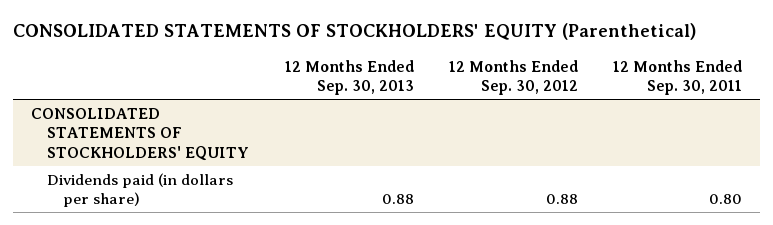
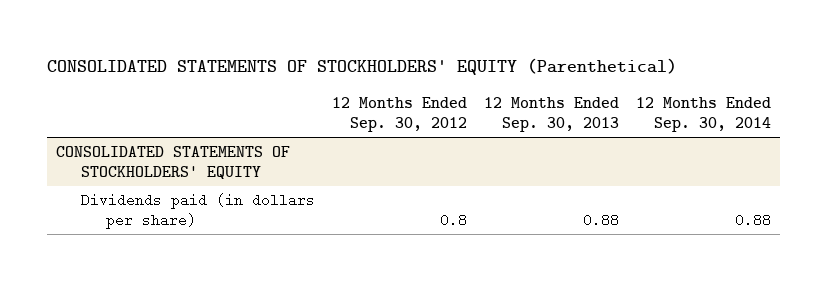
[613,59,743,96] 12 Months Ended Sep. 30, 2011 -> none
none -> [636,96,772,133] 12 Months Ended Sep. 30, 2014
[545,194,578,205] 0.88 -> [440,213,468,228] 0.8

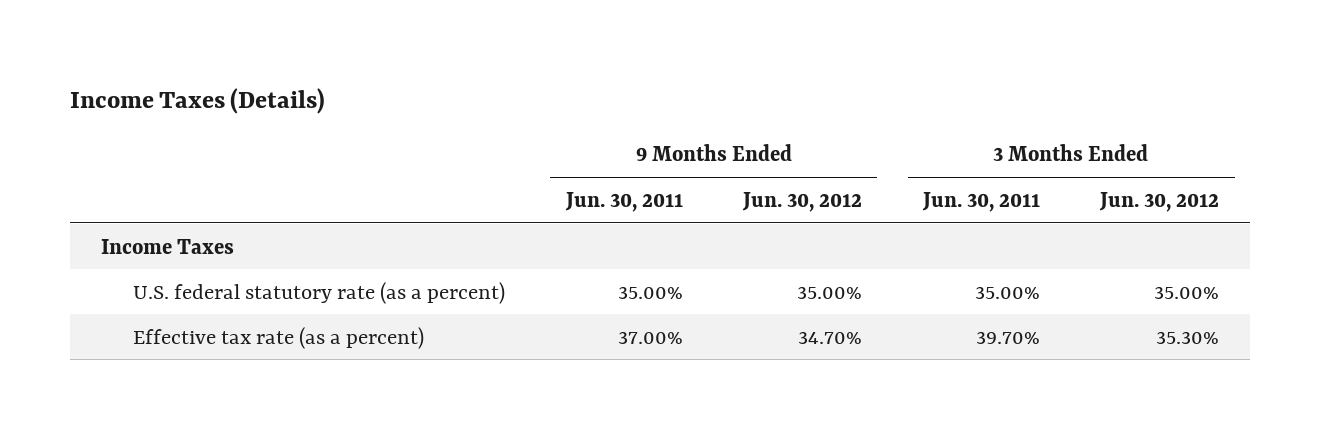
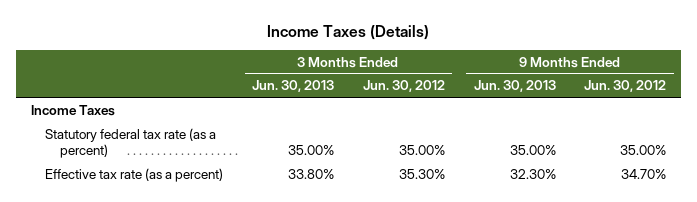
[564,191,683,212] Jun. 30, 2011 -> none
[921,191,1040,212] Jun. 30, 2011 -> none
none -> [251,80,334,93] Jun. 30, 2013
none -> [473,80,556,93] Jun. 30, 2013
[132,281,505,304] U.S. federal statutory rate (as a percent) -> [45,127,217,158] Statutory federal tax rate (as a percent)

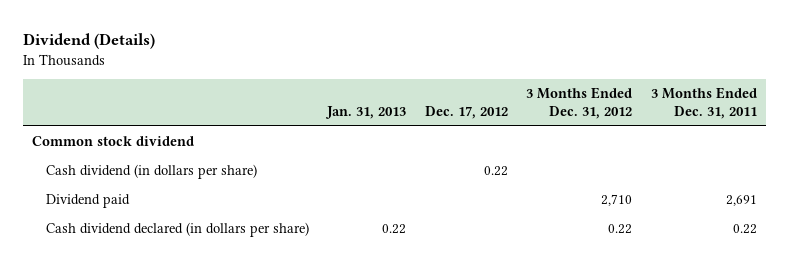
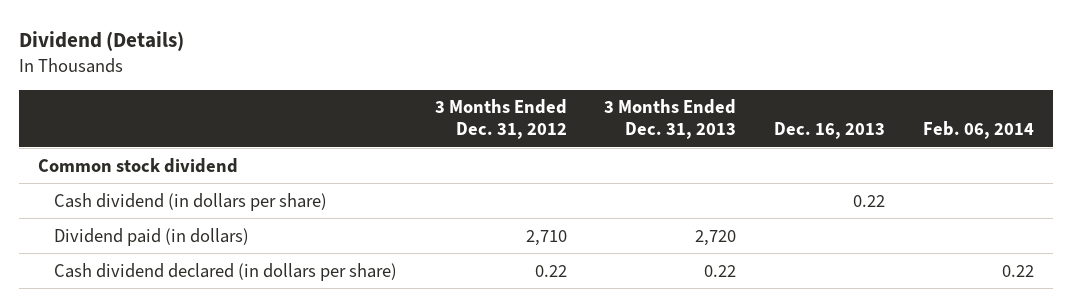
[325,106,407,120] Jan. 31, 2013 -> none
[424,106,508,120] Dec. 17, 2012 -> none
[651,87,758,120] 3 Months Ended Dec. 31, 2011 -> none
none -> [604,99,737,140] 3 Months Ended Dec. 31, 2013
none -> [774,122,886,140] Dec. 16, 2013
none -> [923,121,1035,140] Feb. 06, 2014
[45,194,130,209] Dividend paid -> [53,227,249,246] Dividend paid (in dollars)

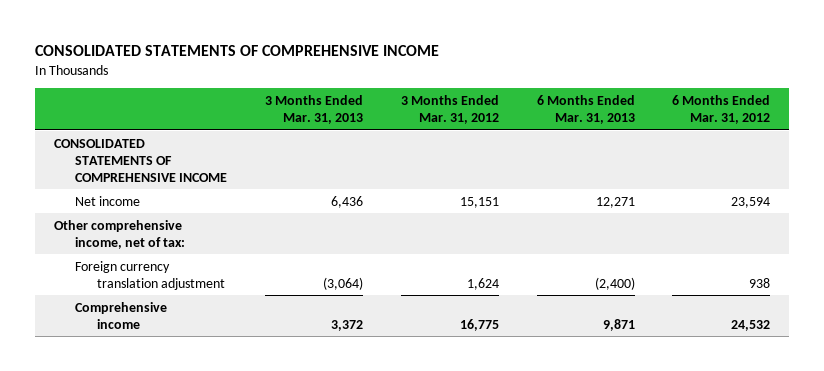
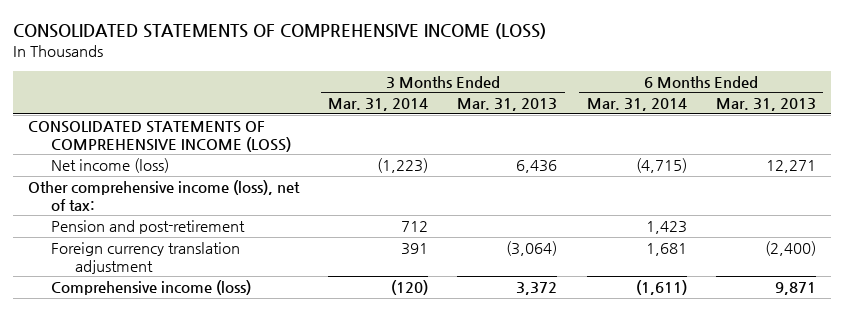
[34,45,439,57] CONSOLIDATED STATEMENTS OF COMPREHENSIVE INCOME -> [13,23,547,40] CONSOLIDATED STATEMENTS OF COMPREHENSIVE INCOME (LOSS)
[400,95,499,125] 3 Months Ended Mar. 31, 2012 -> none
[672,95,771,125] 6 Months Ended Mar. 31, 2012 -> none
none -> [328,98,429,112] Mar. 31, 2014
none -> [586,98,687,112] Mar. 31, 2014
[53,138,228,182] CONSOLIDATED STATEMENTS OF COMPREHENSIVE INCOME -> [27,120,292,152] CONSOLIDATED STATEMENTS OF COMPREHENSIVE INCOME (LOSS)
[75,195,141,206] Net income -> [51,157,170,173] Net income (loss)
[53,219,186,249] Other comprehensive income, net of tax: -> [27,179,300,211] Other comprehensive income (loss), net of tax:
none -> [51,219,246,234] Pension and post-retirement
[75,301,168,329] Comprehensive income -> [51,279,252,295] Comprehensive income (loss)

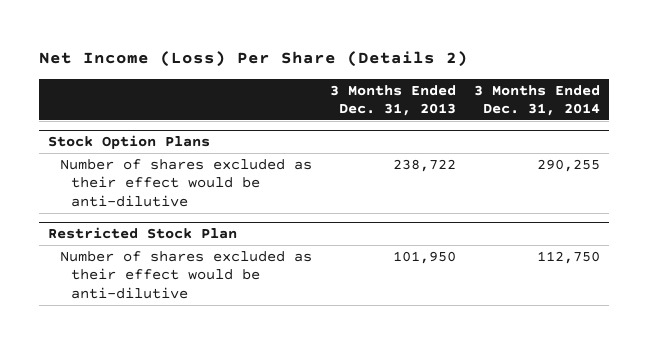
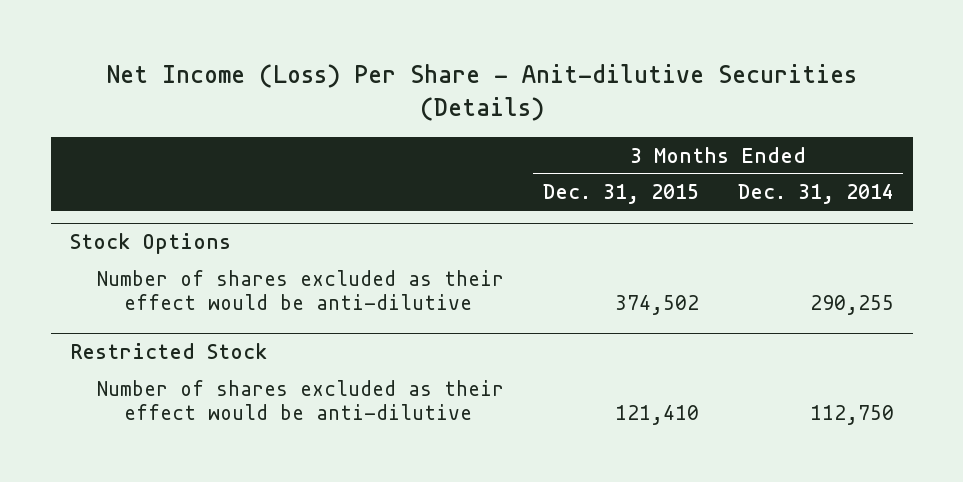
[39,51,469,68] Net Income (Loss) Per Share (Details 2) -> [106,64,857,122] Net Income (Loss) Per Share - Anit-dilutive Securities (Details)
[329,84,456,117] 3 Months Ended Dec. 31, 2013 -> none
none -> [542,184,699,205] Dec. 31, 2015
[48,135,211,150] Stock Option Plans -> [69,232,231,254] Stock Options
[48,227,238,240] Restricted Stock Plan -> [69,342,267,359] Restricted Stock

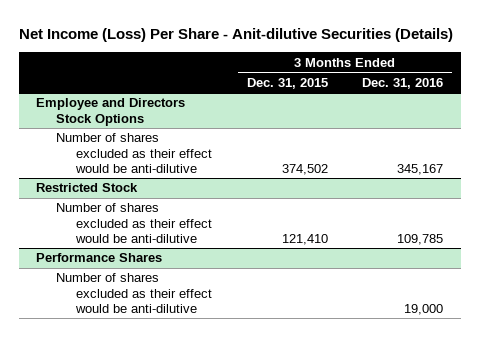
[737,184,894,205] Dec. 31, 2014 -> none
none -> [362,77,444,89] Dec. 31, 2016
[69,232,231,254] Stock Options -> [36,98,186,126] Employee and Directors Stock Options
none -> [36,253,163,263] Performance Shares
none -> [56,273,212,313] Number of shares excluded as their effect would be anti-dilutive

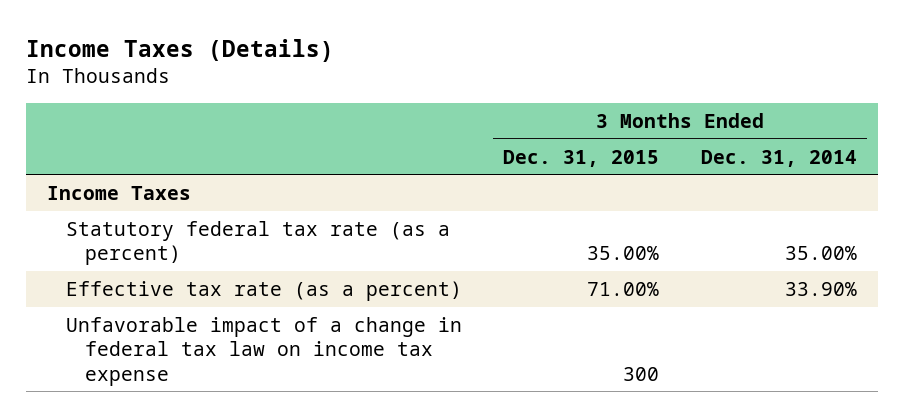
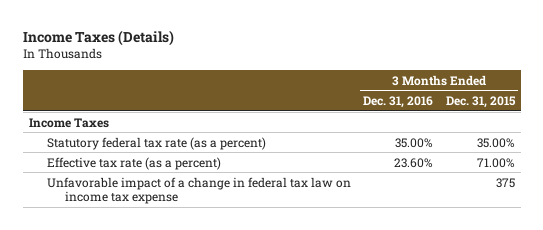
[700,149,857,167] Dec. 31, 2014 -> none
none -> [363,96,434,109] Dec. 31, 2016
[623,366,660,381] 300 -> [495,177,515,188] 375

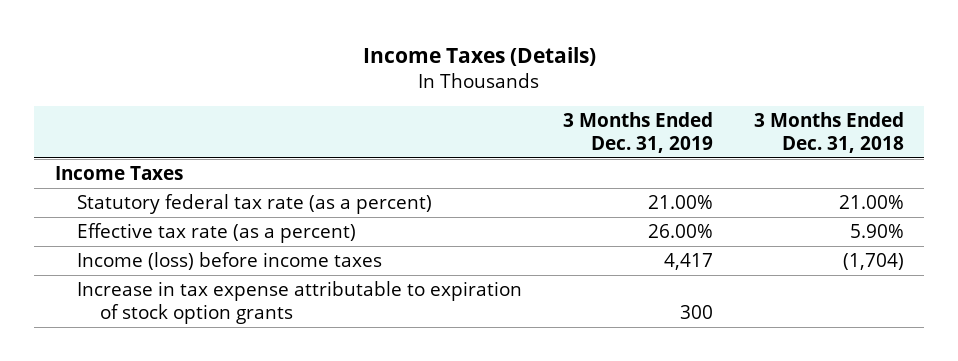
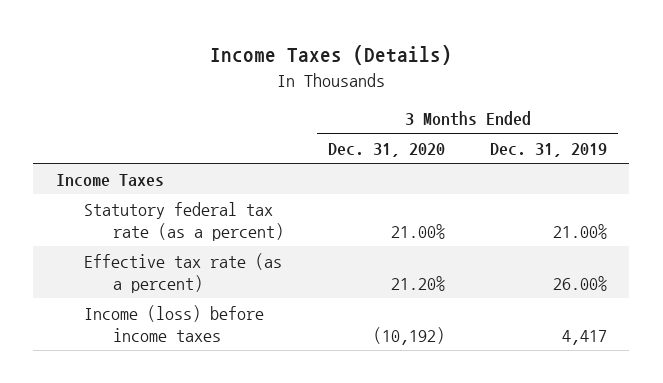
[753,111,904,153] 3 Months Ended Dec. 31, 2018 -> none
none -> [328,143,446,158] Dec. 31, 2020
[77,280,523,324] Increase in tax expense attributable to expiration of stock option grants -> none

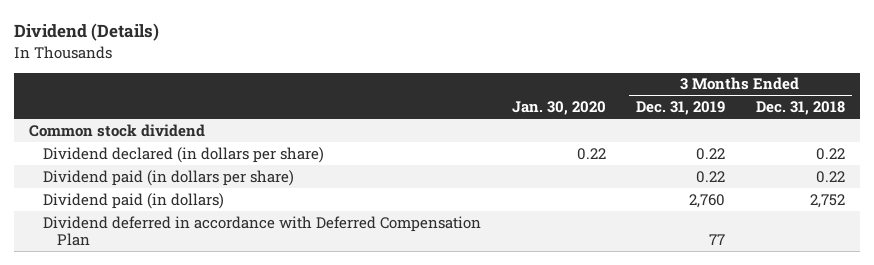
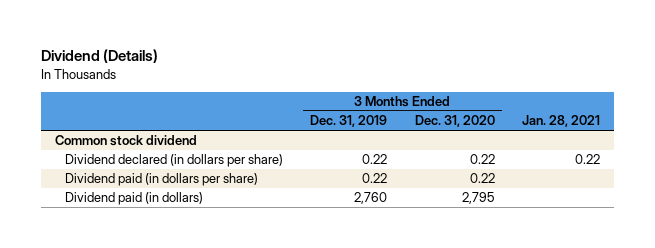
[511,101,606,116] Jan. 30, 2020 -> none
[755,101,845,116] Dec. 31, 2018 -> none
none -> [414,115,495,128] Dec. 31, 2020
none -> [522,115,601,128] Jan. 28, 2021
[43,215,482,247] Dividend deferred in accordance with Deferred Compensation Plan -> none

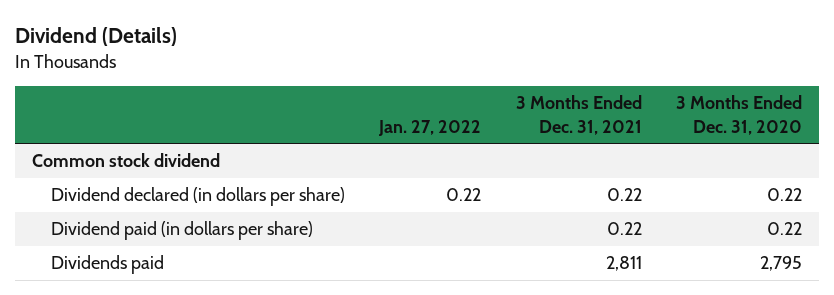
[310,115,388,128] Dec. 31, 2019 -> none
[522,115,601,128] Jan. 28, 2021 -> none
none -> [378,119,482,136] Jan. 27, 2022
none -> [515,95,642,135] 3 Months Ended Dec. 31, 2021
[64,192,203,206] Dividend paid (in dollars) -> [51,255,165,275] Dividends paid

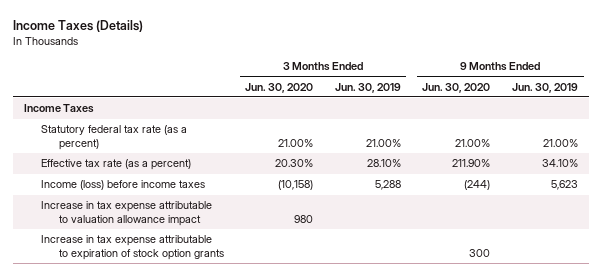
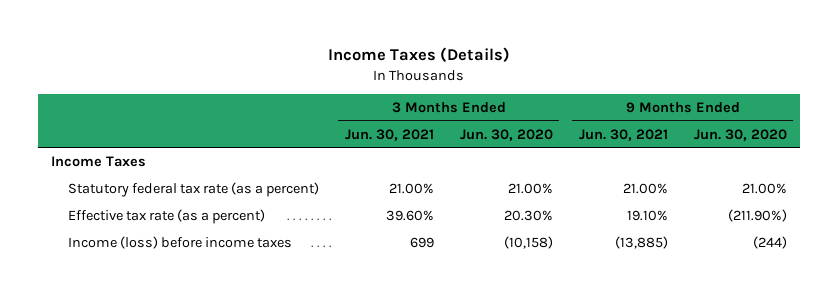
[334,82,401,93] Jun. 30, 2019 -> none
[512,82,579,93] Jun. 30, 2019 -> none
none -> [344,128,434,141] Jun. 30, 2021
none -> [578,128,668,141] Jun. 30, 2021
[452,159,491,168] 211.90% -> [727,208,787,222] (211.90%)
[41,201,213,226] Increase in tax expense attributable to valuation allowance impact -> none
[41,235,224,260] Increase in tax expense attributable to expiration of stock option grants -> none

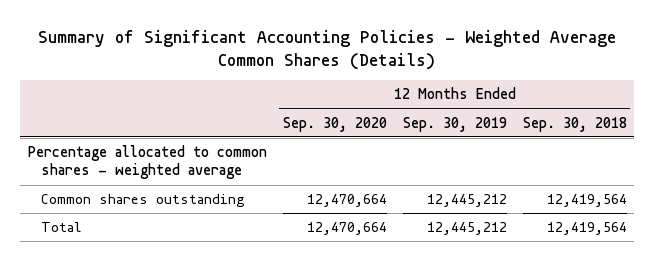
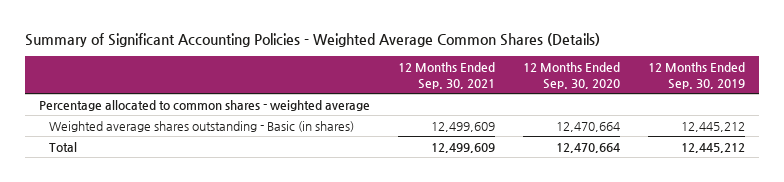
[522,116,627,132] Sep. 30, 2018 -> none
none -> [397,62,495,89] 12 Months Ended Sep. 30, 2021
[41,194,246,208] Common shares outstanding -> [48,120,354,132] Weighted average shares outstanding - Basic (in shares)

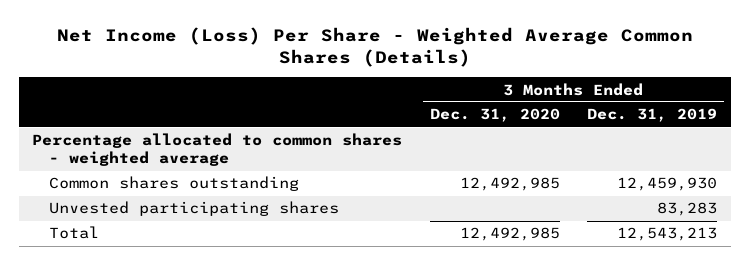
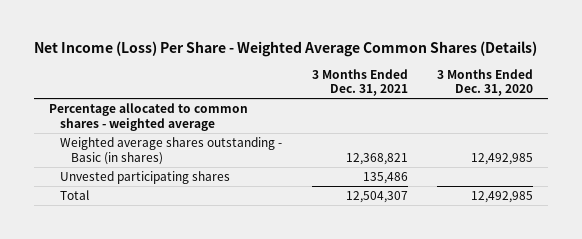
[587,108,718,123] Dec. 31, 2019 -> none
none -> [311,68,408,97] 3 Months Ended Dec. 31, 2021
[49,176,300,192] Common shares outstanding -> [60,136,283,165] Weighted average shares outstanding - Basic (in shares)

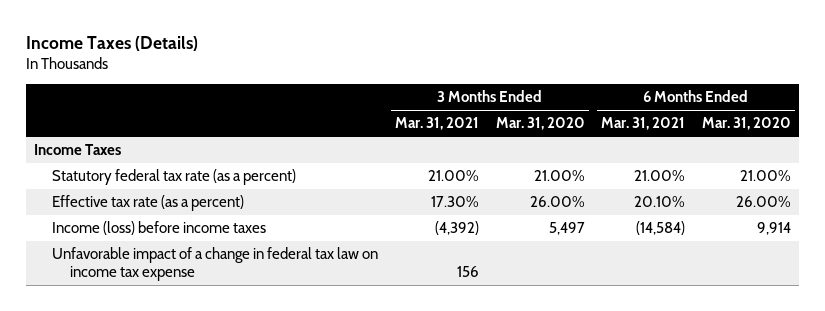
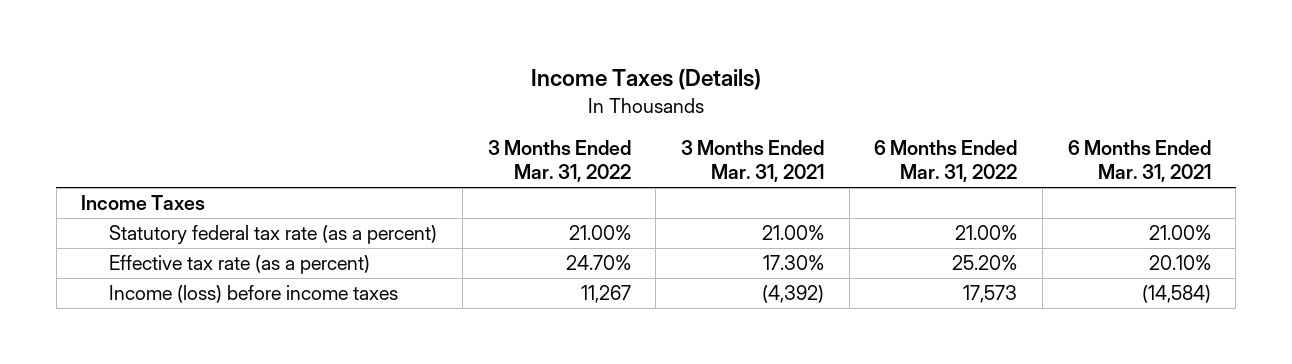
[495,117,585,131] Mar. 31, 2020 -> none
[702,117,792,131] Mar. 31, 2020 -> none
none -> [487,139,631,183] 3 Months Ended Mar. 31, 2022
none -> [874,139,1018,183] 6 Months Ended Mar. 31, 2022
[52,247,379,281] Unfavorable impact of a change in federal tax law on income tax expense -> none

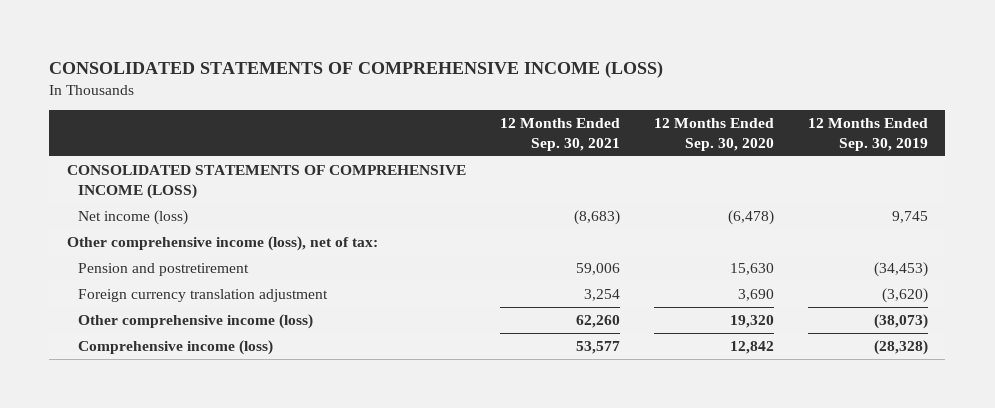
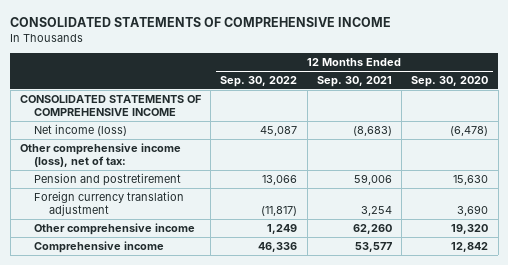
[49,60,664,78] CONSOLIDATED STATEMENTS OF COMPREHENSIVE INCOME (LOSS) -> [10,17,392,28] CONSOLIDATED STATEMENTS OF COMPREHENSIVE INCOME
[808,118,929,151] 12 Months Ended Sep. 30, 2019 -> none
none -> [220,75,298,87] Sep. 30, 2022
[66,165,466,199] CONSOLIDATED STATEMENTS OF COMPREHENSIVE INCOME (LOSS) -> [20,94,202,117] CONSOLIDATED STATEMENTS OF COMPREHENSIVE INCOME
[77,314,313,330] Other comprehensive income (loss) -> [34,222,196,235] Other comprehensive income
[77,340,273,356] Comprehensive income (loss) -> [34,240,165,253] Comprehensive income

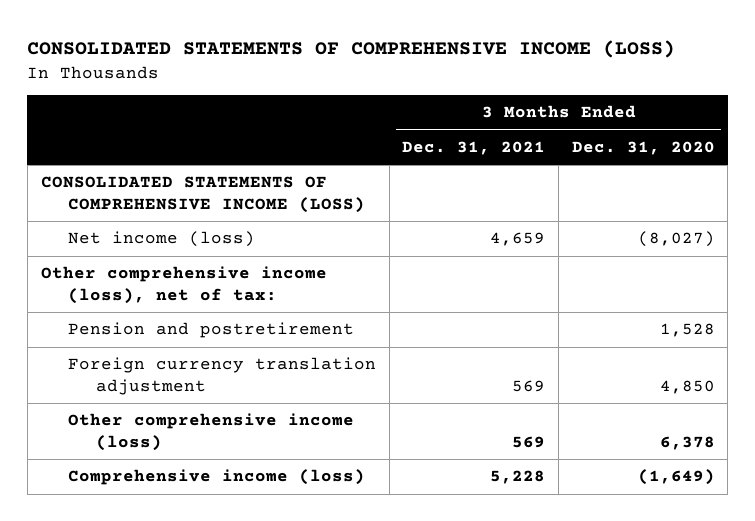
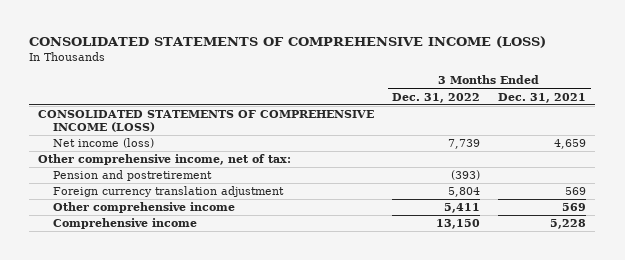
[571,140,715,155] Dec. 31, 2020 -> none
none -> [392,92,481,103] Dec. 31, 2022
[40,266,327,305] Other comprehensive income (loss), net of tax: -> [38,154,292,166] Other comprehensive income, net of tax:
[68,413,355,452] Other comprehensive income (loss) -> [52,202,235,214] Other comprehensive income
[68,469,366,486] Comprehensive income (loss) -> [52,218,197,230] Comprehensive income

